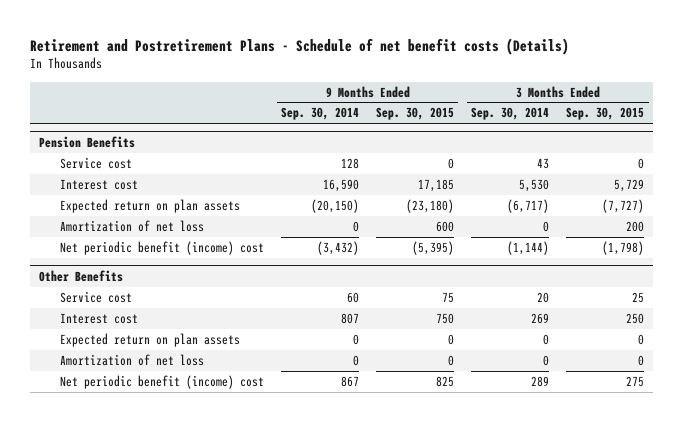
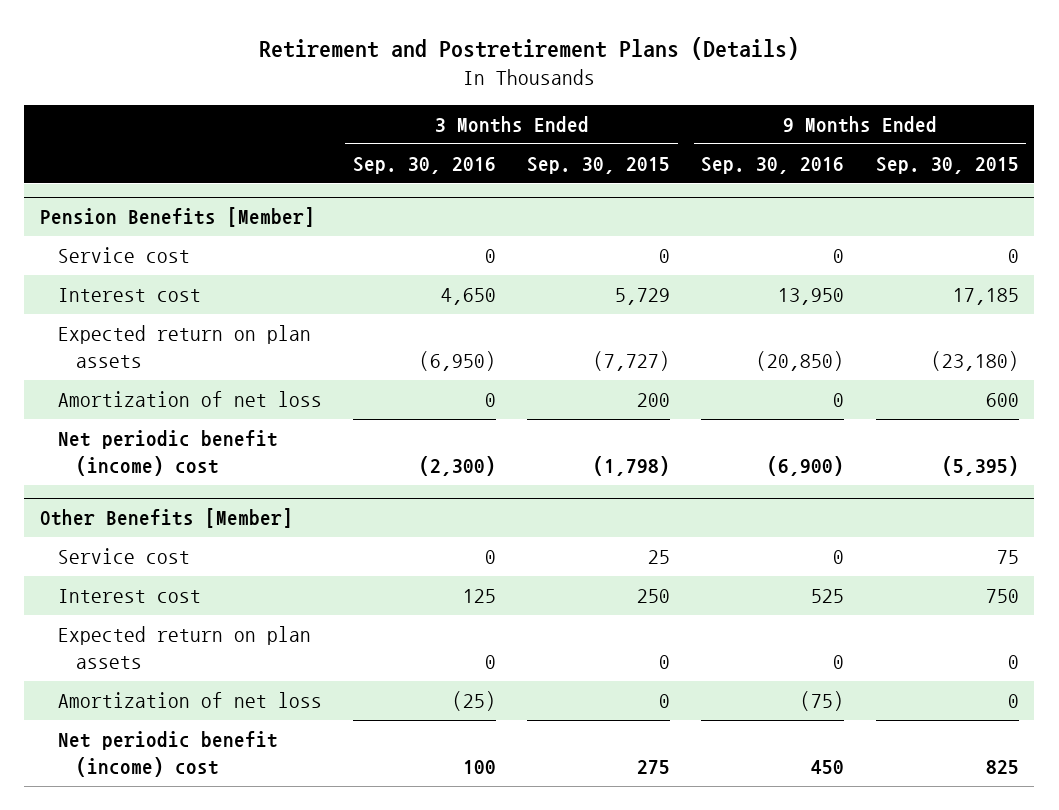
[30,37,570,55] Retirement and Postretirement Plans - Schedule of net benefit costs (Details) -> [259,37,800,61] Retirement and Postretirement Plans (Details)
[280,107,359,121] Sep. 30, 2014 -> none
[471,107,550,121] Sep. 30, 2014 -> none
none -> [353,156,497,174] Sep. 30, 2016
none -> [701,156,845,174] Sep. 30, 2016
[38,136,135,149] Pension Benefits -> [39,207,315,228] Pension Benefits [Member]
[38,270,123,283] Other Benefits -> [39,508,293,529] Other Benefits [Member]

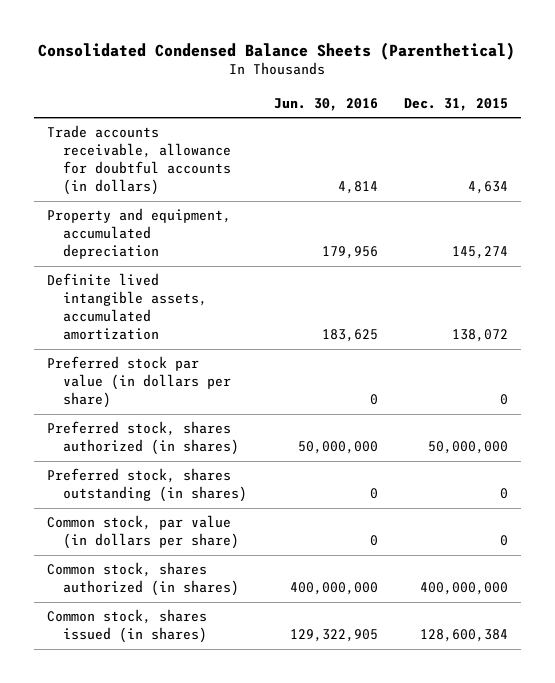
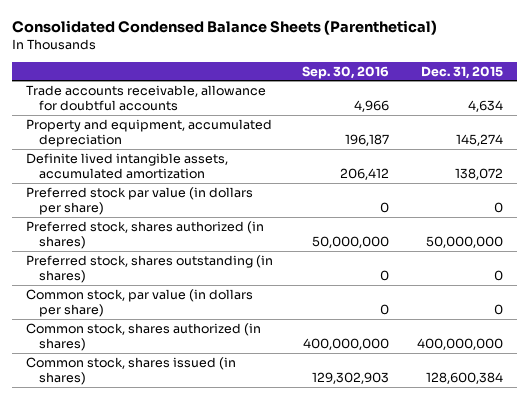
[273,97,378,111] Jun. 30, 2016 -> none
none -> [301,65,389,79] Sep. 30, 2016
[46,125,232,195] Trade accounts receivable, allowance for doubtful accounts (in dollars) -> [26,84,267,111] Trade accounts receivable, allowance for doubtful accounts

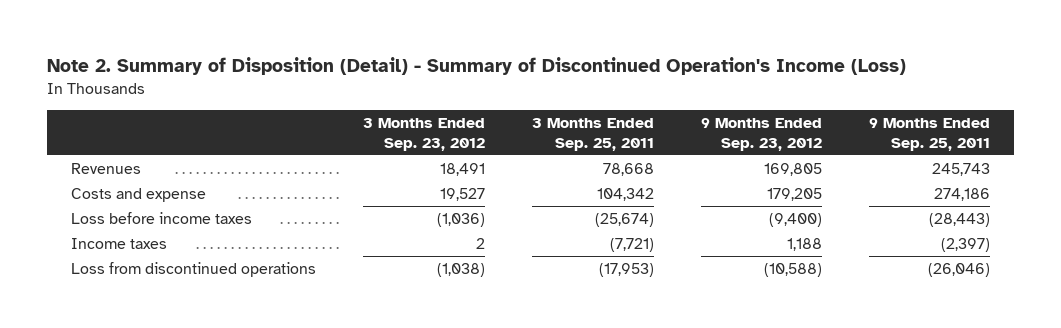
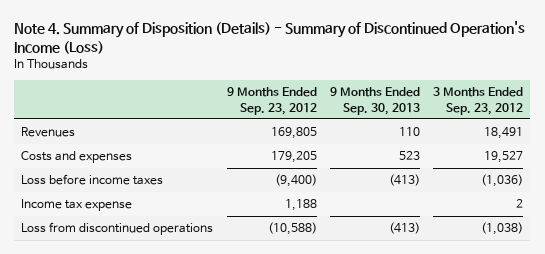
[46,56,906,75] Note 2. Summary of Disposition (Detail) - Summary of Discontinued Operation's Income (Loss) -> [14,21,526,54] Note 4. Summary of Disposition (Details) - Summary of Discontinued Operation's Income (Loss)
[531,117,654,152] 3 Months Ended Sep. 25, 2011 -> none
[869,117,991,152] 9 Months Ended Sep. 25, 2011 -> none
none -> [329,87,420,115] 9 Months Ended Sep. 30, 2013
[70,187,206,202] Costs and expense -> [21,151,133,164] Costs and expenses
[70,237,167,249] Income taxes -> [21,199,133,212] Income tax expense

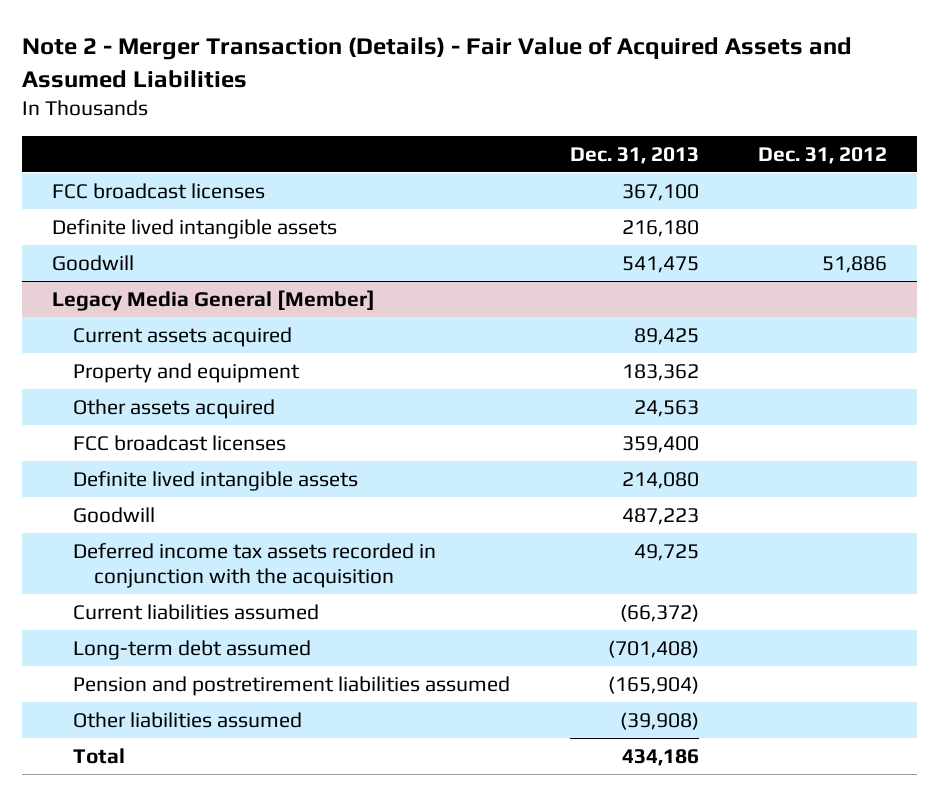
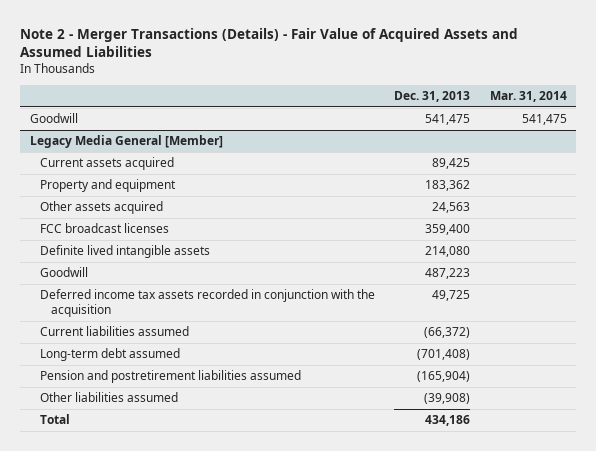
[22,36,853,88] Note 2 - Merger Transaction (Details) - Fair Value of Acquired Assets and Assumed Liabilities -> [19,27,518,58] Note 2 - Merger Transactions (Details) - Fair Value of Acquired Assets and Assumed Liabilities
[758,146,888,164] Dec. 31, 2012 -> none
none -> [489,91,567,103] Mar. 31, 2014
[51,182,265,199] FCC broadcast licenses -> none
[51,218,337,239] Definite lived intangible assets -> none

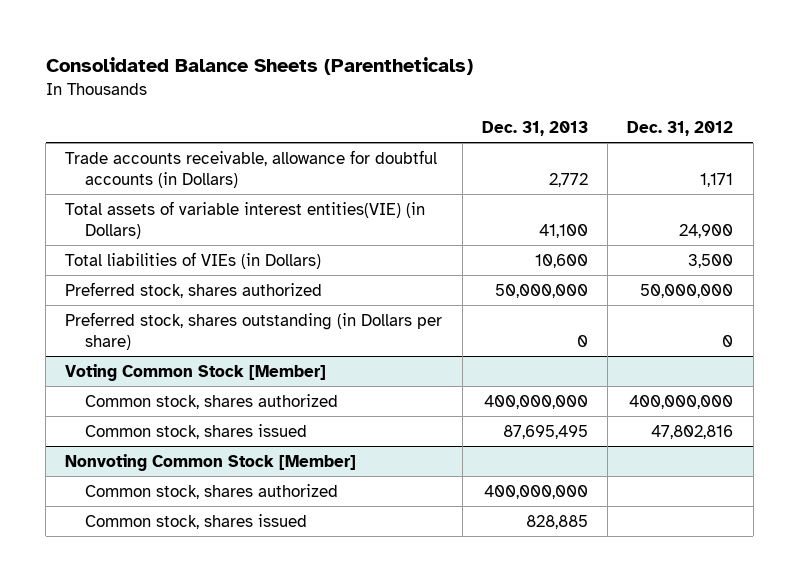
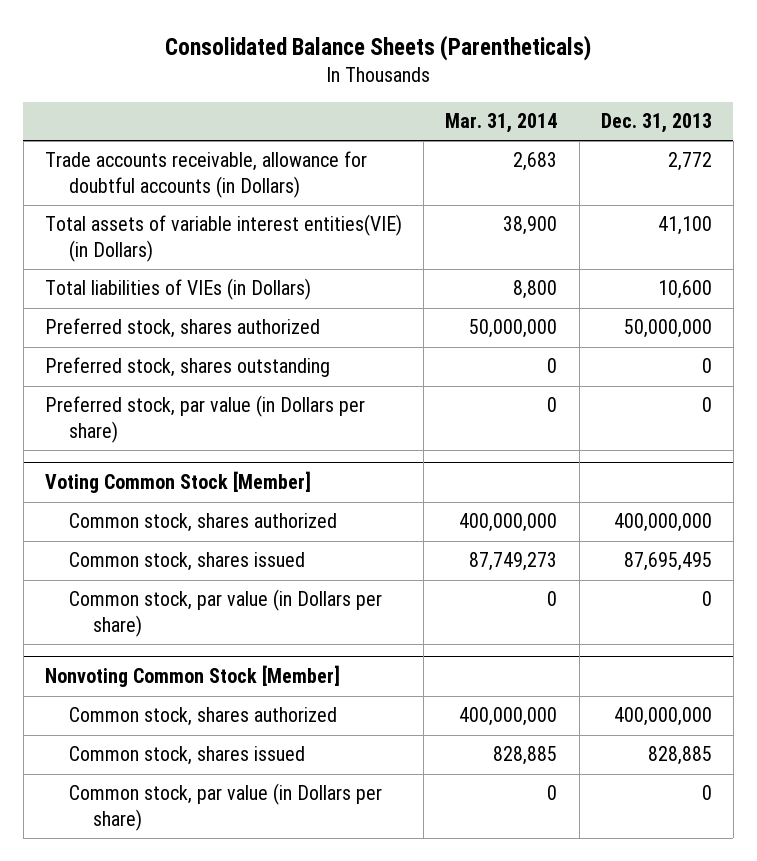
[627,120,734,136] Dec. 31, 2012 -> none
none -> [445,113,558,134] Mar. 31, 2014
none -> [44,357,330,378] Preferred stock, shares outstanding
[65,311,443,350] Preferred stock, shares outstanding (in Dollars per share) -> [44,395,365,444] Preferred stock, par value (in Dollars per share)
none -> [69,589,383,638] Common stock, par value (in Dollars per share)
none -> [69,783,383,832] Common stock, par value (in Dollars per share)

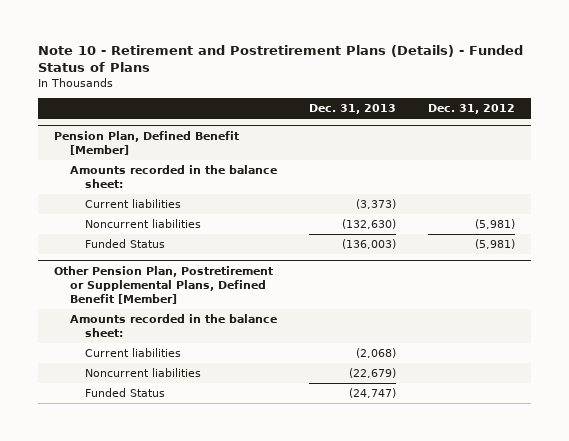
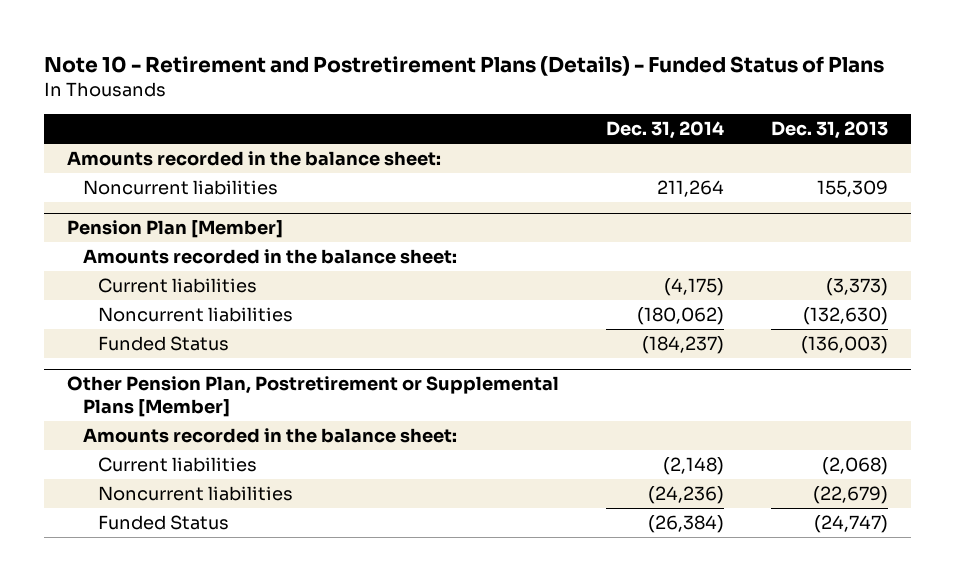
[427,104,515,115] Dec. 31, 2012 -> none
none -> [606,121,725,140] Dec. 31, 2014
[54,131,240,156] Pension Plan, Defined Benefit [Member] -> none
none -> [82,179,278,195] Noncurrent liabilities
none -> [67,220,284,239] Pension Plan [Member]
none -> [82,248,457,264] Amounts recorded in the balance sheet:
[54,266,274,304] Other Pension Plan, Postretirement or Supplemental Plans, Defined Benefit [Member] -> [67,376,560,417] Other Pension Plan, Postretirement or Supplemental Plans [Member]

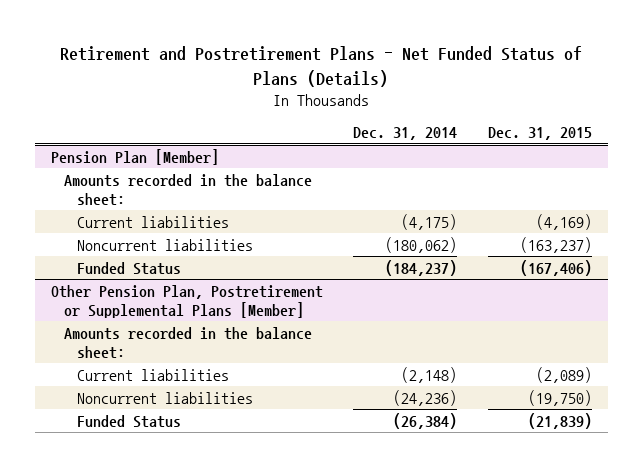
[44,56,885,77] Note 10 - Retirement and Postretirement Plans (Details) - Funded Status of Plans -> [60,46,583,87] Retirement and Postretirement Plans - Net Funded Status of Plans (Details)
[770,121,888,140] Dec. 31, 2013 -> none
none -> [488,127,593,141] Dec. 31, 2015
[67,150,442,166] Amounts recorded in the balance sheet: -> none
[82,179,278,195] Noncurrent liabilities -> none

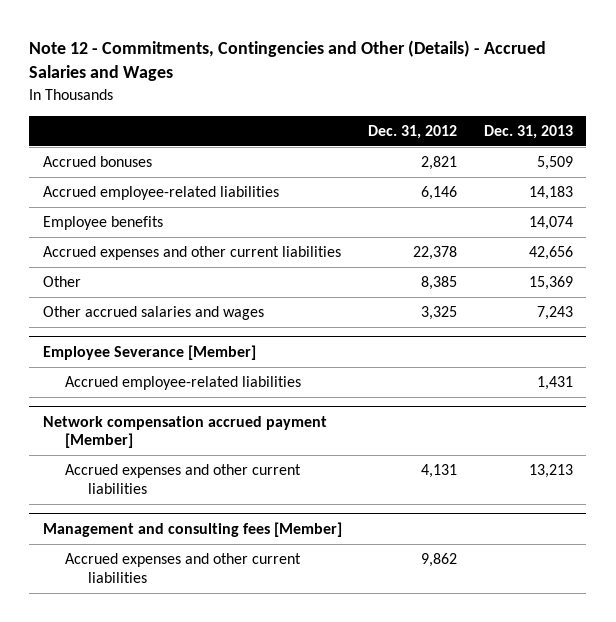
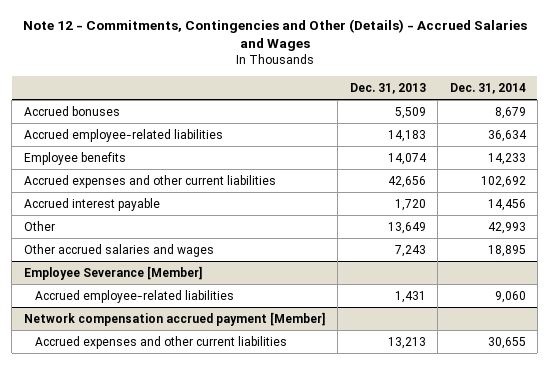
[368,124,458,139] Dec. 31, 2012 -> none
none -> [449,82,526,94] Dec. 31, 2014
none -> [23,197,160,211] Accrued interest payable
[528,276,573,291] 15,369 -> [387,221,426,234] 13,649
[42,521,342,537] Management and consulting fees [Member] -> none
[65,553,302,583] Accrued expenses and other current liabilities -> none

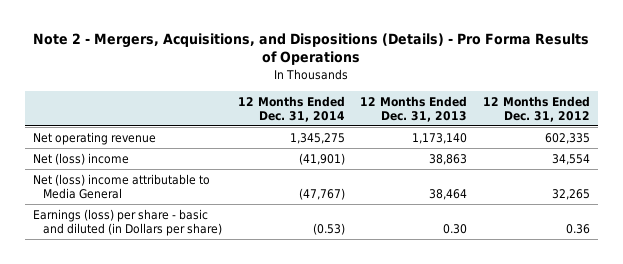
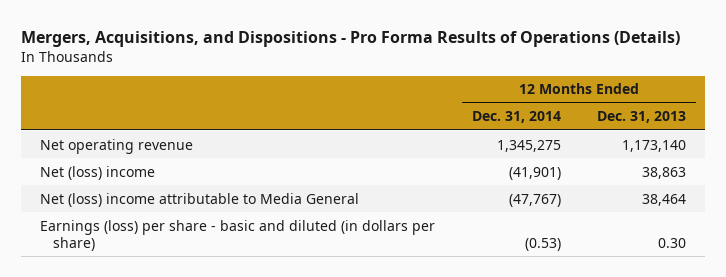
[33,32,590,66] Note 2 - Mergers, Acquisitions, and Dispositions (Details) - Pro Forma Results of Operations -> [21,30,681,47] Mergers, Acquisitions, and Dispositions - Pro Forma Results of Operations (Details)
[482,95,590,122] 12 Months Ended Dec. 31, 2012 -> none
[32,209,223,236] Earnings (loss) per share - basic and diluted (in Dollars per share) -> [39,219,435,252] Earnings (loss) per share - basic and diluted (in dollars per share)

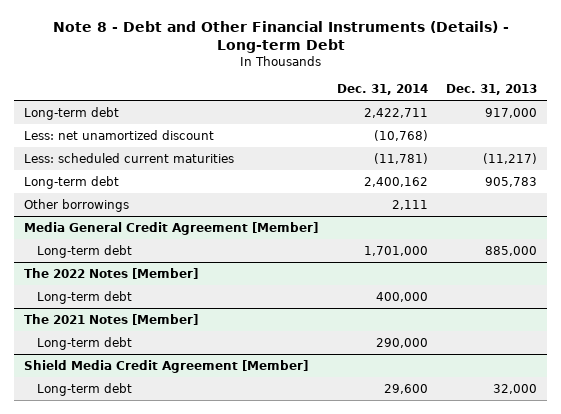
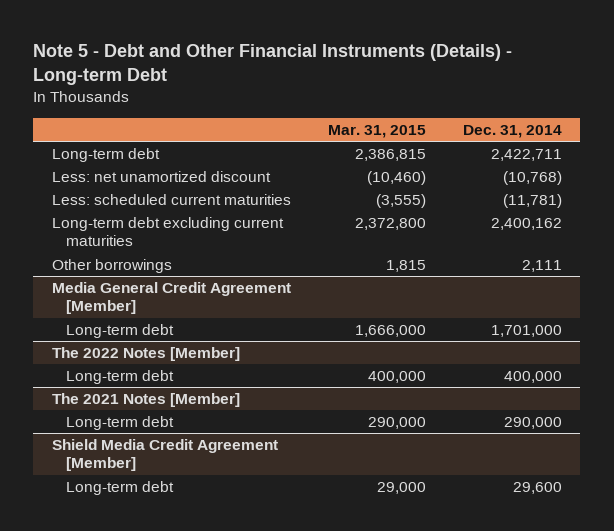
[52,21,509,54] Note 8 - Debt and Other Financial Instruments (Details) - Long-term Debt -> [33,44,513,86] Note 5 - Debt and Other Financial Instruments (Details) - Long-term Debt
[446,84,538,96] Dec. 31, 2013 -> none
none -> [327,124,426,138] Mar. 31, 2015
[23,175,119,189] Long-term debt -> [51,216,284,247] Long-term debt excluding current maturities

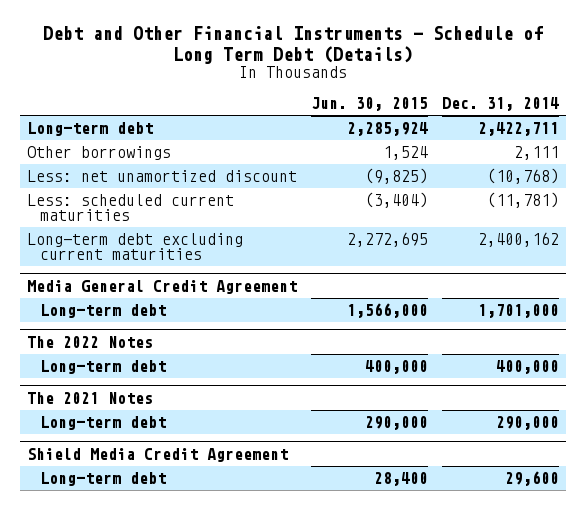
[33,44,513,86] Note 5 - Debt and Other Financial Instruments (Details) - Long-term Debt -> [42,26,543,64] Debt and Other Financial Instruments - Schedule of Long Term Debt (Details)
[327,124,426,138] Mar. 31, 2015 -> none
none -> [310,97,428,112] Jun. 30, 2015
[51,258,172,273] Other borrowings -> [27,146,172,161] Other borrowings
[51,281,291,315] Media General Credit Agreement [Member] -> [27,279,298,294] Media General Credit Agreement
[51,346,240,361] The 2022 Notes [Member] -> [27,335,154,348] The 2022 Notes
[51,392,240,407] The 2021 Notes [Member] -> [27,391,154,404] The 2021 Notes
[51,438,278,472] Shield Media Credit Agreement [Member] -> [27,447,289,462] Shield Media Credit Agreement

